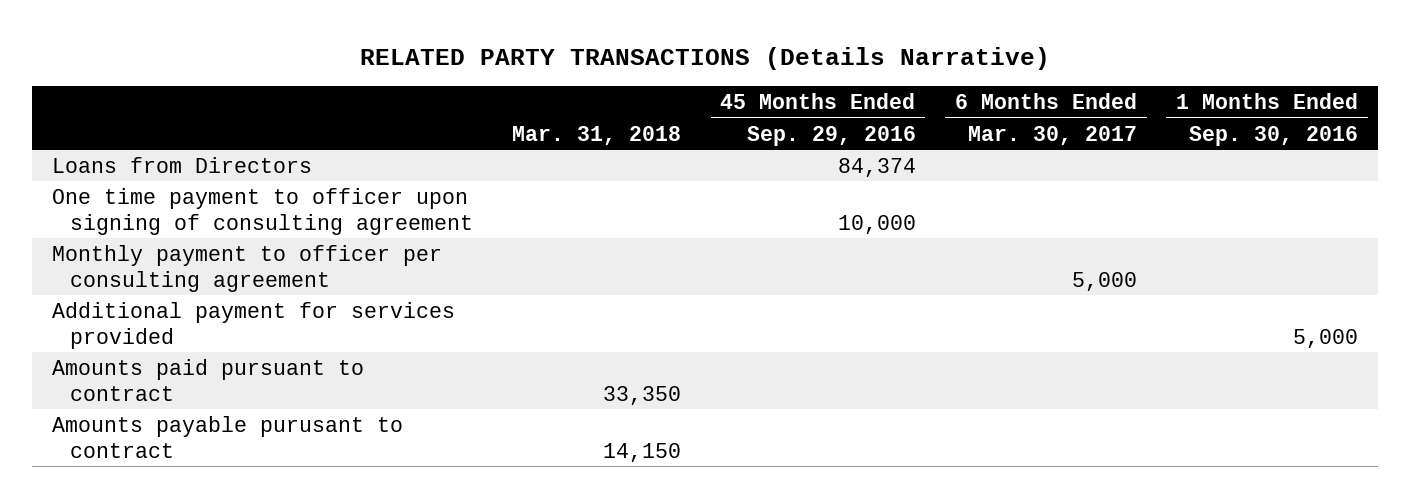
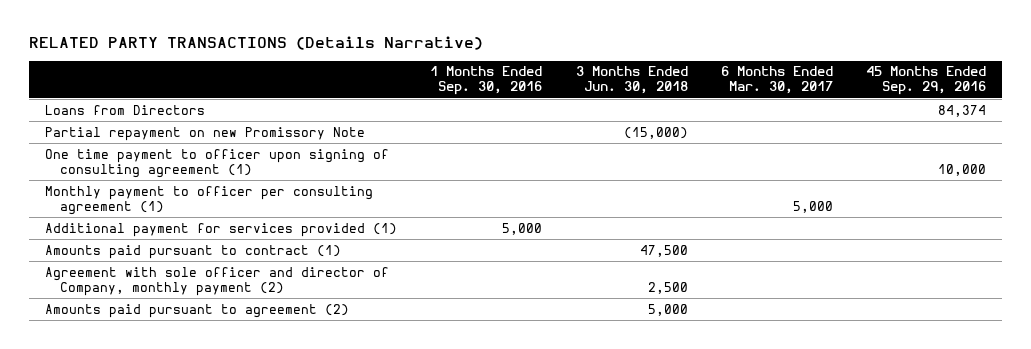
[512,125,682,145] Mar. 31, 2018 -> none
none -> [575,66,688,95] 3 Months Ended Jun. 30, 2018
[51,415,403,458] Amounts payable purusant to contract -> none
none -> [45,126,366,141] Partial repayment on new Promissory Note
[51,187,473,235] One time payment to officer upon signing of consulting agreement -> [45,148,390,178] One time payment to officer upon signing of consulting agreement (1)
[51,244,442,292] Monthly payment to officer per consulting agreement -> [45,185,374,215] Monthly payment to officer per consulting agreement (1)
[51,301,455,349] Additional payment for services provided -> [45,222,398,237] Additional payment for services provided (1)
[51,358,364,401] Amounts paid pursuant to contract -> [45,244,342,259] Amounts paid pursuant to contract (1)
none -> [45,266,390,296] Agreement with sole officer and director of Company, monthly payment (2)
none -> [45,303,350,318] Amounts paid pursuant to agreement (2)

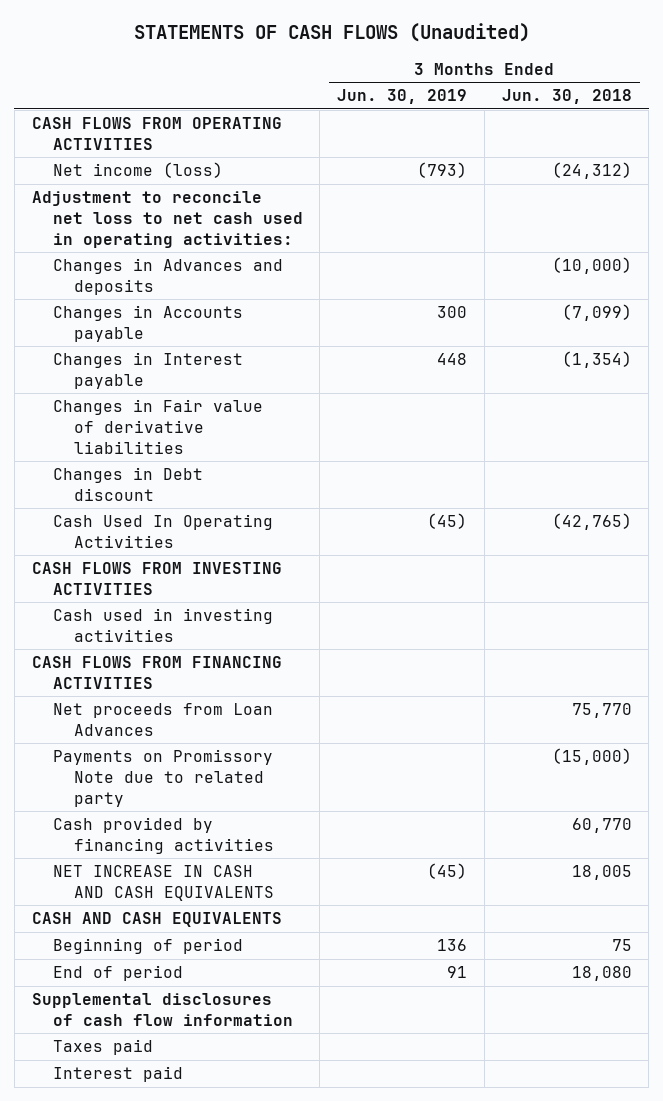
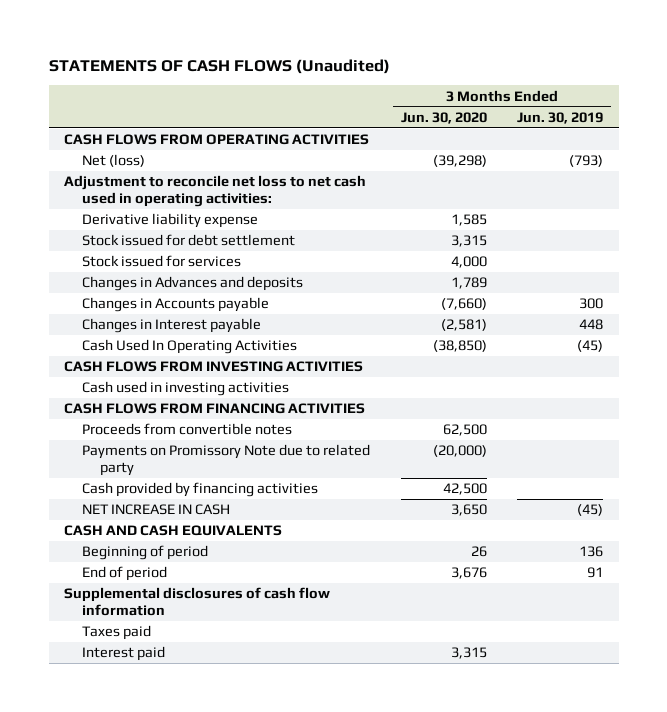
[501,89,632,105] Jun. 30, 2018 -> none
none -> [400,111,487,124] Jun. 30, 2020
[52,162,223,179] Net income (loss) -> [82,154,146,168] Net (loss)
none -> [82,213,259,229] Derivative liability expense
none -> [82,234,296,247] Stock issued for debt settlement
none -> [82,255,242,268] Stock issued for services
[52,399,263,454] Changes in Fair value of derivative liabilities -> none
[52,467,203,501] Changes in Debt discount -> none
[52,703,273,736] Net proceeds from Loan Advances -> none
none -> [82,423,293,436] Proceeds from convertible notes
[52,865,274,901] NET INCREASE IN CASH AND CASH EQUIVALENTS -> [82,504,231,516] NET INCREASE IN CASH

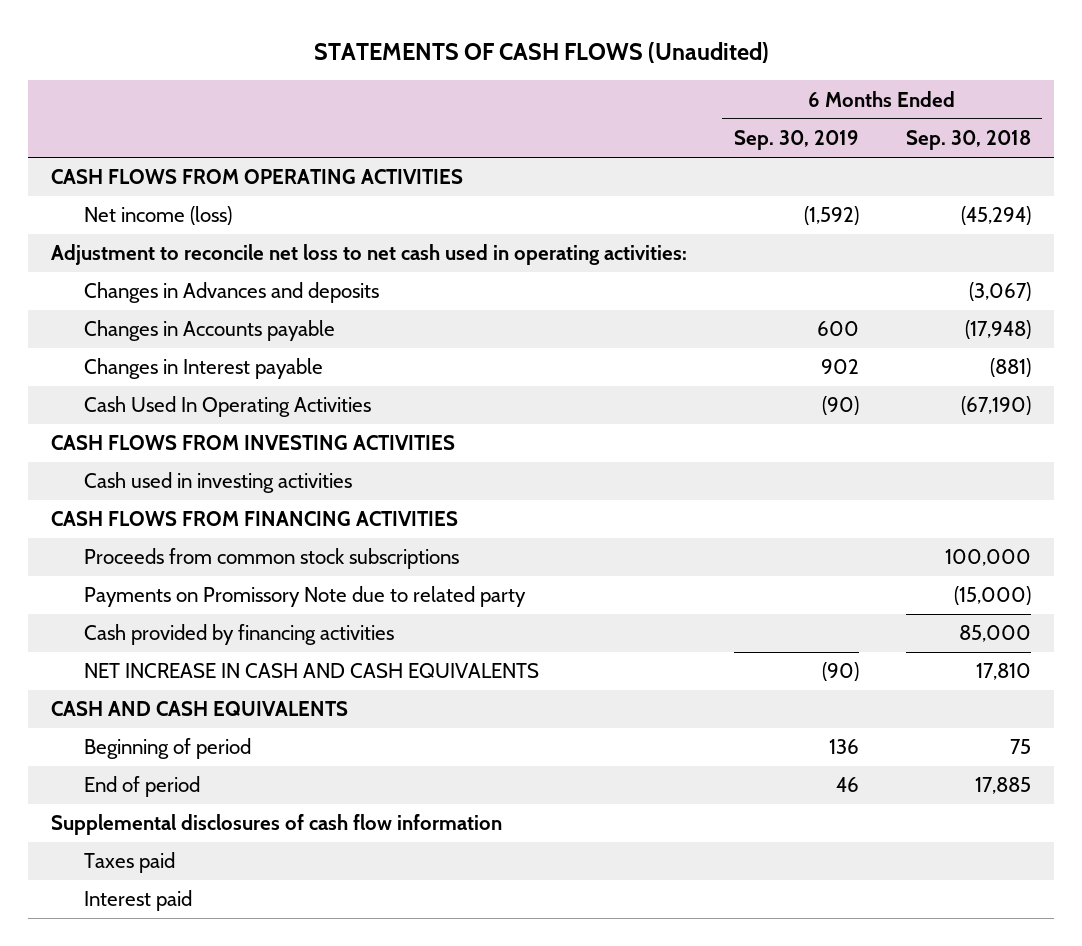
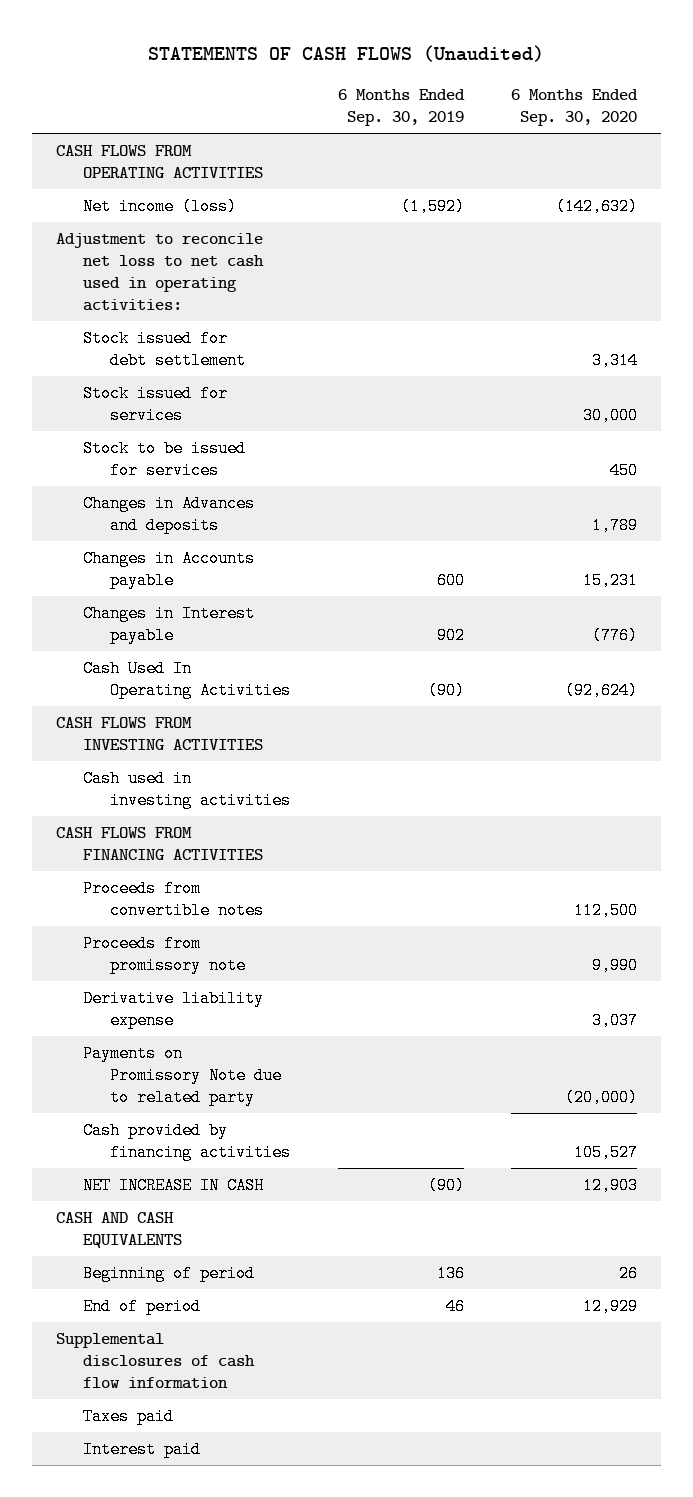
[905,130,1031,151] Sep. 30, 2018 -> none
none -> [511,89,639,127] 6 Months Ended Sep. 30, 2020
none -> [82,330,246,370] Stock issued for debt settlement
none -> [82,385,228,425] Stock issued for services
none -> [82,440,246,480] Stock to be issued for services
[83,548,459,570] Proceeds from common stock subscriptions -> none
none -> [82,880,264,920] Proceeds from convertible notes
none -> [82,935,246,975] Proceeds from promissory note
none -> [82,990,264,1030] Derivative liability expense
[83,663,539,679] NET INCREASE IN CASH AND CASH EQUIVALENTS -> [82,1177,264,1195] NET INCREASE IN CASH

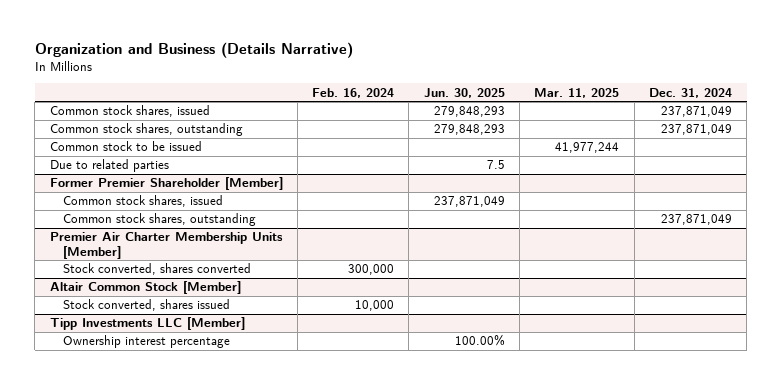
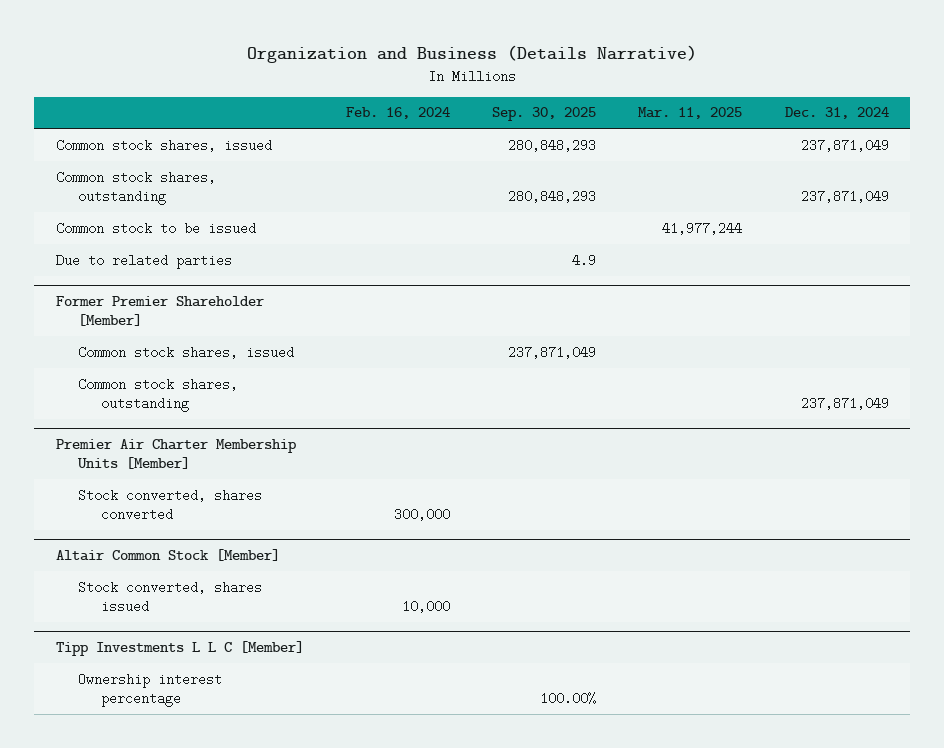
[423,87,505,98] Jun. 30, 2025 -> none
none -> [492,107,597,122] Sep. 30, 2025
[49,317,245,331] Tipp Investments LLC [Member] -> [55,641,304,657] Tipp Investments L L C [Member]

